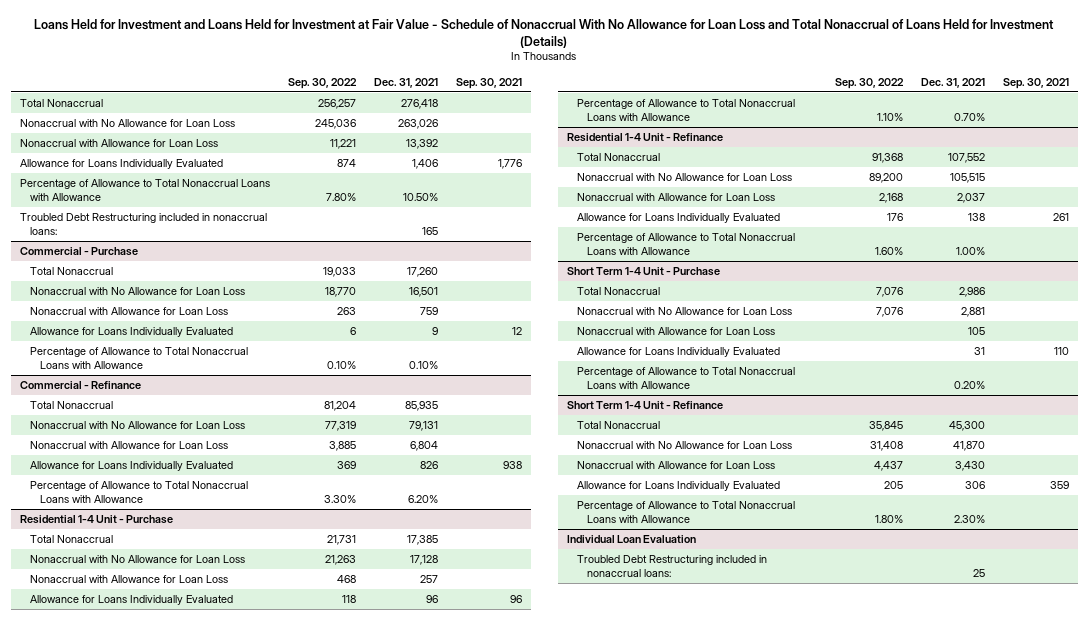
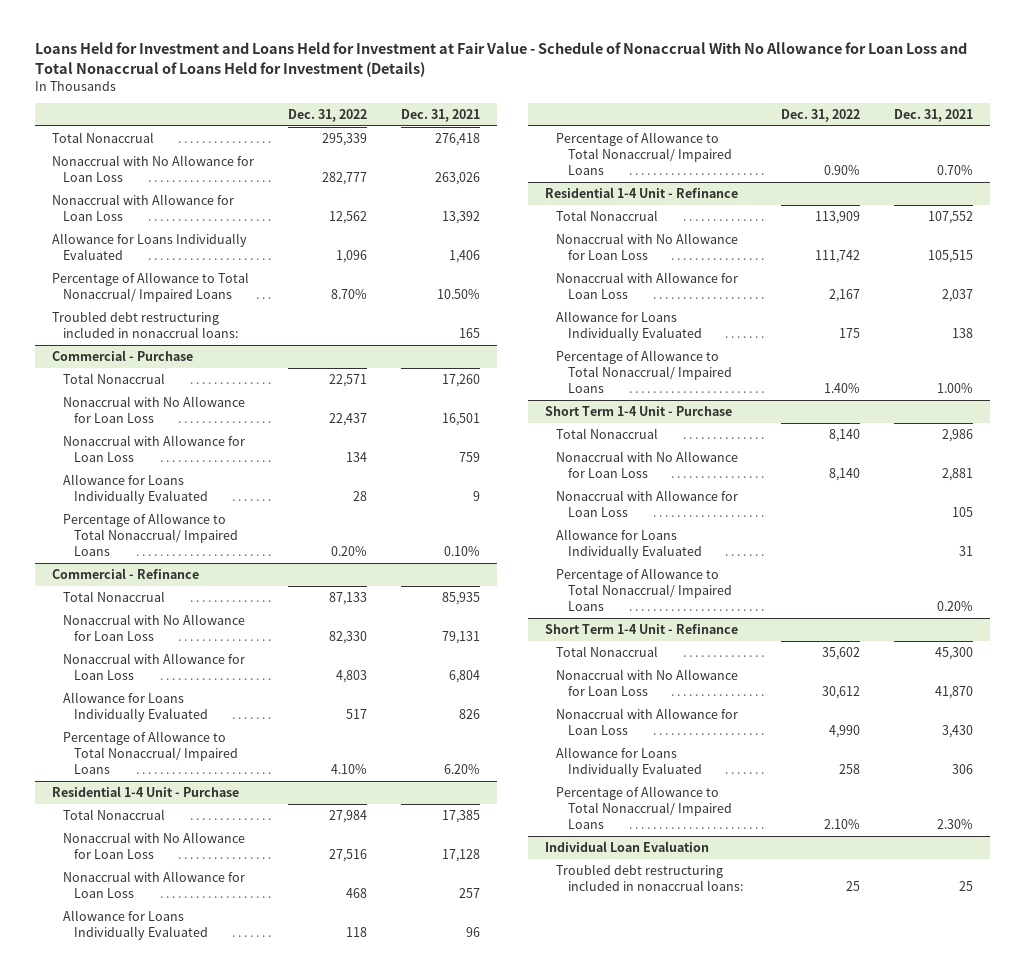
[288,77,358,89] Sep. 30, 2022 -> none
[455,77,522,89] Sep. 30, 2021 -> none
none -> [287,109,367,123] Dec. 31, 2022
[20,179,271,202] Percentage of Allowance to Total Nonaccrual Loans with Allowance -> [51,272,249,302] Percentage of Allowance to Total Nonaccrual/ Impaired Loans
[20,213,268,236] Troubled Debt Restructuring included in nonaccrual loans: -> [51,311,239,338] Troubled debt restructuring included in nonaccrual loans:
[30,347,249,370] Percentage of Allowance to Total Nonaccrual Loans with Allowance -> [63,513,239,556] Percentage of Allowance to Total Nonaccrual/ Impaired Loans
[30,481,249,504] Percentage of Allowance to Total Nonaccrual Loans with Allowance -> [63,731,239,774] Percentage of Allowance to Total Nonaccrual/ Impaired Loans
[576,99,795,122] Percentage of Allowance to Total Nonaccrual Loans with Allowance -> [556,132,732,175] Percentage of Allowance to Total Nonaccrual/ Impaired Loans
[576,233,795,256] Percentage of Allowance to Total Nonaccrual Loans with Allowance -> [556,350,732,393] Percentage of Allowance to Total Nonaccrual/ Impaired Loans
[576,367,795,390] Percentage of Allowance to Total Nonaccrual Loans with Allowance -> [556,568,732,611] Percentage of Allowance to Total Nonaccrual/ Impaired Loans
[576,501,795,524] Percentage of Allowance to Total Nonaccrual Loans with Allowance -> [556,786,732,829] Percentage of Allowance to Total Nonaccrual/ Impaired Loans
[576,555,767,578] Troubled Debt Restructuring included in nonaccrual loans: -> [556,864,743,891] Troubled debt restructuring included in nonaccrual loans:

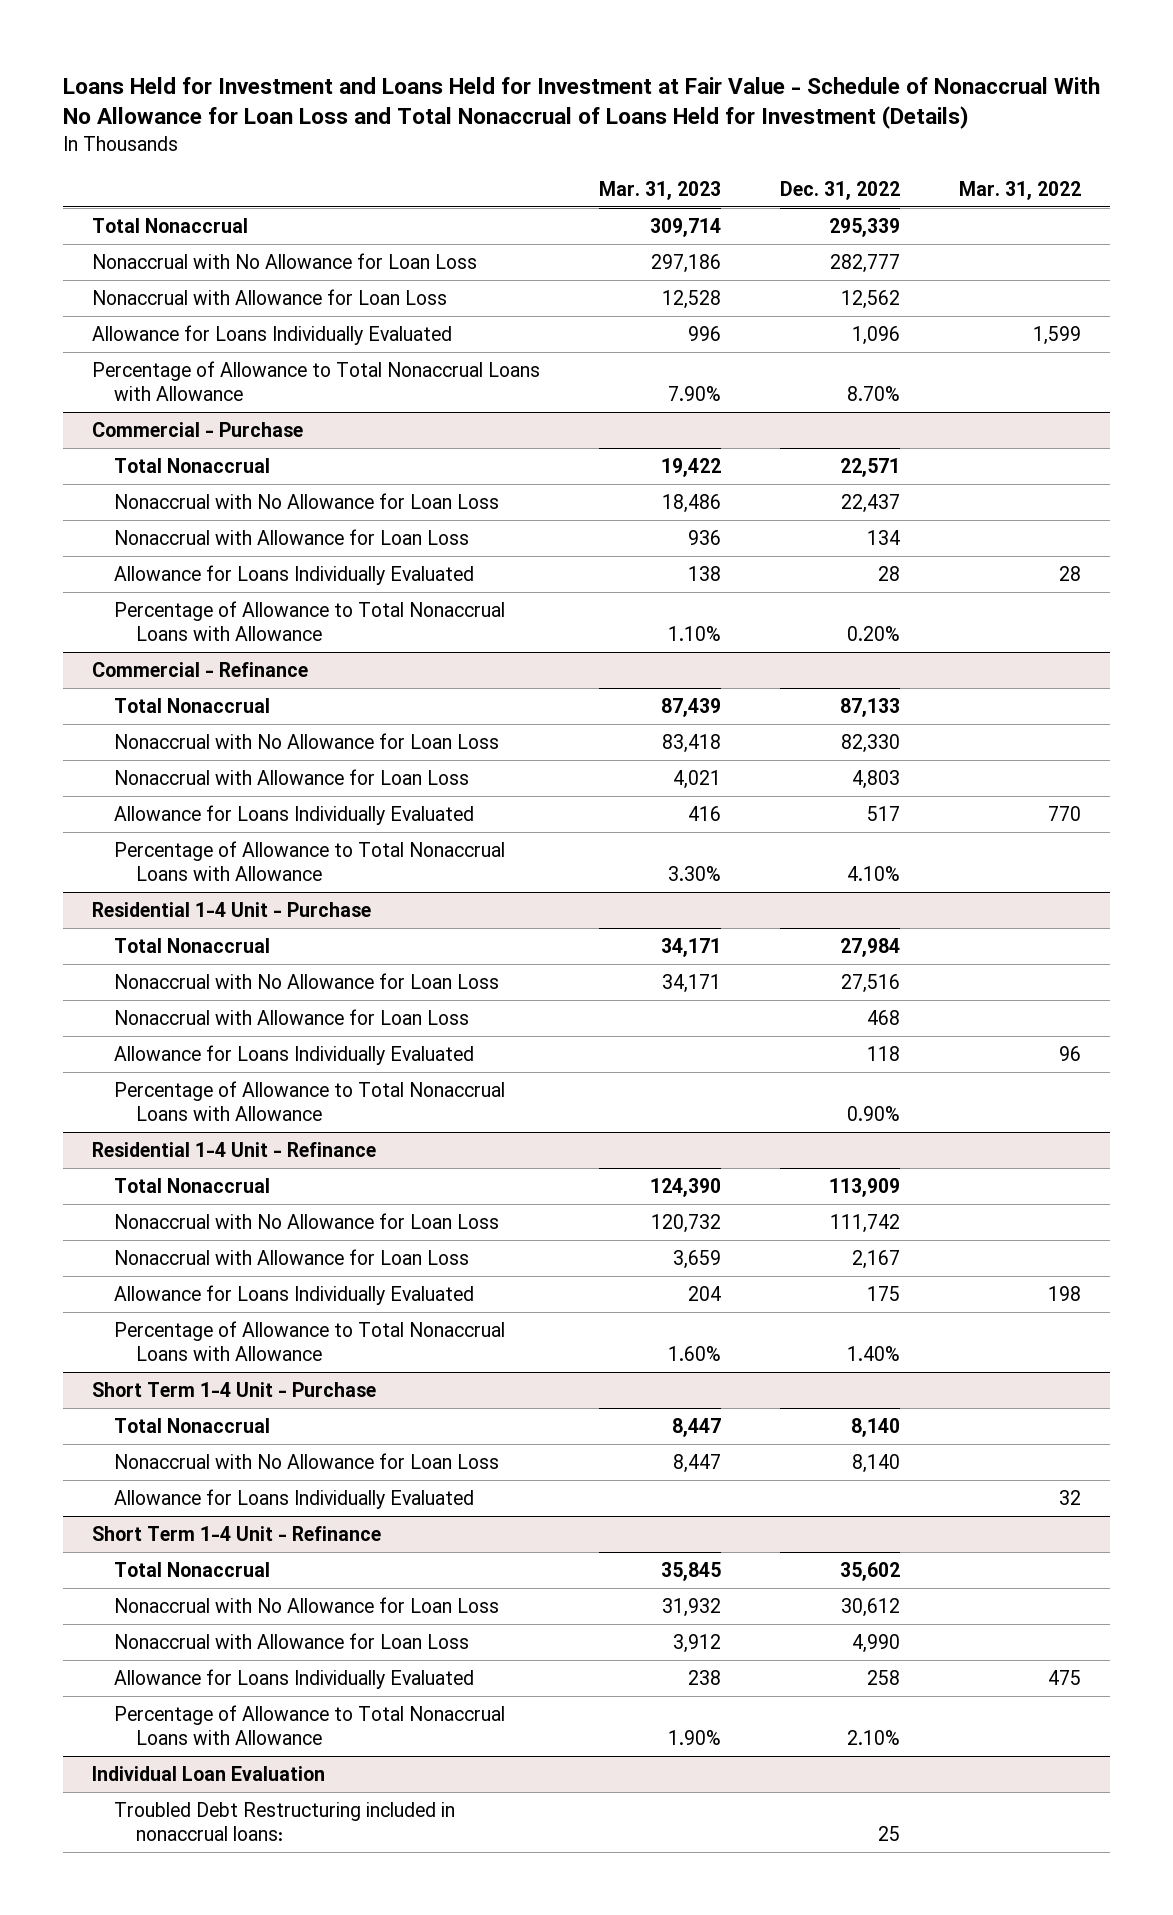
[400,109,480,123] Dec. 31, 2021 -> none
none -> [599,180,722,200] Mar. 31, 2023
none -> [958,180,1081,200] Mar. 31, 2022
[51,311,239,338] Troubled debt restructuring included in nonaccrual loans: -> none
[51,272,249,302] Percentage of Allowance to Total Nonaccrual/ Impaired Loans -> [92,361,541,401] Percentage of Allowance to Total Nonaccrual Loans with Allowance
[63,513,239,556] Percentage of Allowance to Total Nonaccrual/ Impaired Loans -> [114,601,506,641] Percentage of Allowance to Total Nonaccrual Loans with Allowance
[63,731,239,774] Percentage of Allowance to Total Nonaccrual/ Impaired Loans -> [114,841,506,881] Percentage of Allowance to Total Nonaccrual Loans with Allowance
[556,132,732,175] Percentage of Allowance to Total Nonaccrual/ Impaired Loans -> [114,1081,506,1121] Percentage of Allowance to Total Nonaccrual Loans with Allowance
[556,350,732,393] Percentage of Allowance to Total Nonaccrual/ Impaired Loans -> [114,1321,506,1361] Percentage of Allowance to Total Nonaccrual Loans with Allowance
[556,490,739,517] Nonaccrual with Allowance for Loan Loss -> none
[556,568,732,611] Percentage of Allowance to Total Nonaccrual/ Impaired Loans -> none
[556,786,732,829] Percentage of Allowance to Total Nonaccrual/ Impaired Loans -> [114,1705,506,1745] Percentage of Allowance to Total Nonaccrual Loans with Allowance
[556,864,743,891] Troubled debt restructuring included in nonaccrual loans: -> [114,1802,456,1841] Troubled Debt Restructuring included in nonaccrual loans:

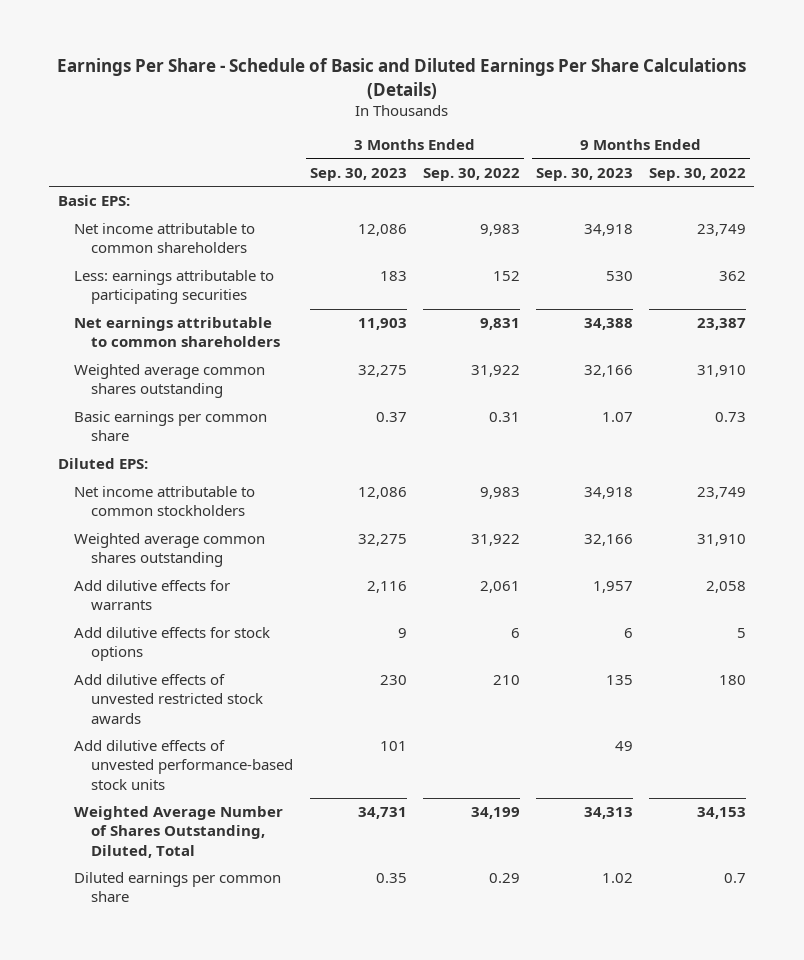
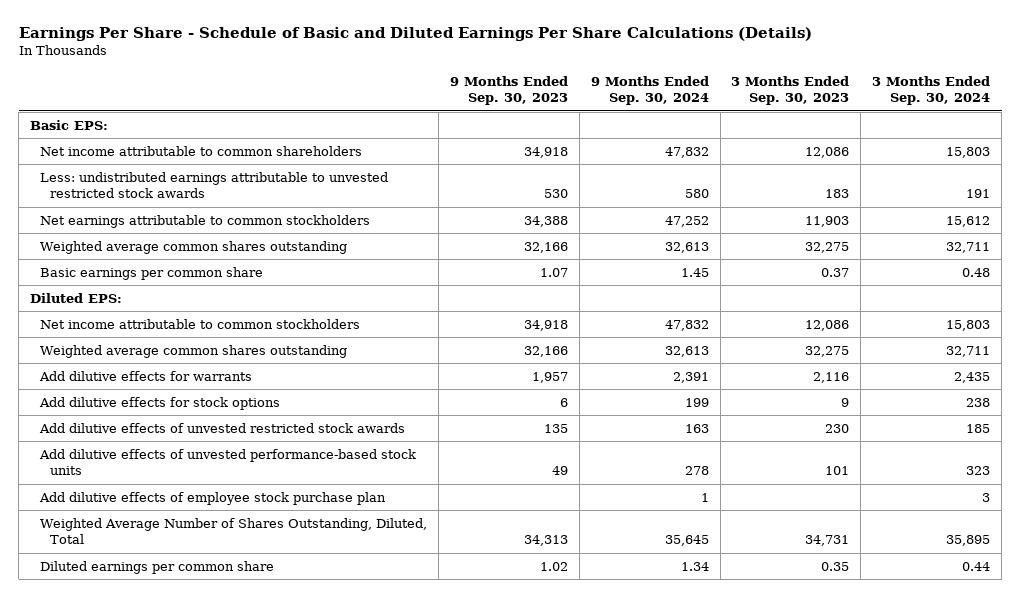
[422,167,520,181] Sep. 30, 2022 -> none
[649,167,747,181] Sep. 30, 2022 -> none
none -> [590,75,709,106] 9 Months Ended Sep. 30, 2024
none -> [872,75,991,106] 3 Months Ended Sep. 30, 2024
[74,270,275,305] Less: earnings attributable to participating securities -> [39,171,388,199] Less: undistributed earnings attributable to unvested restricted stock awards
[74,317,281,348] Net earnings attributable to common shareholders -> [39,214,370,228] Net earnings attributable to common stockholders
none -> [38,491,386,505] Add dilutive effects of employee stock purchase plan

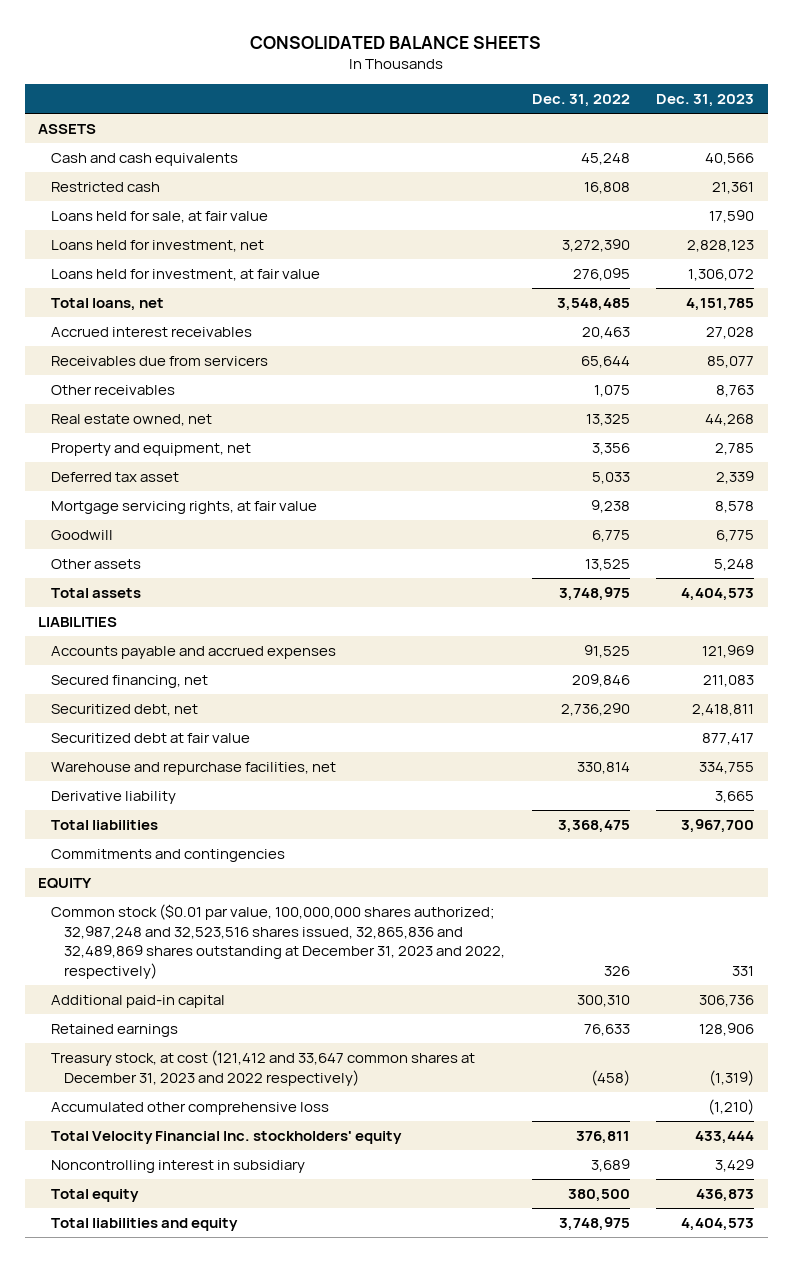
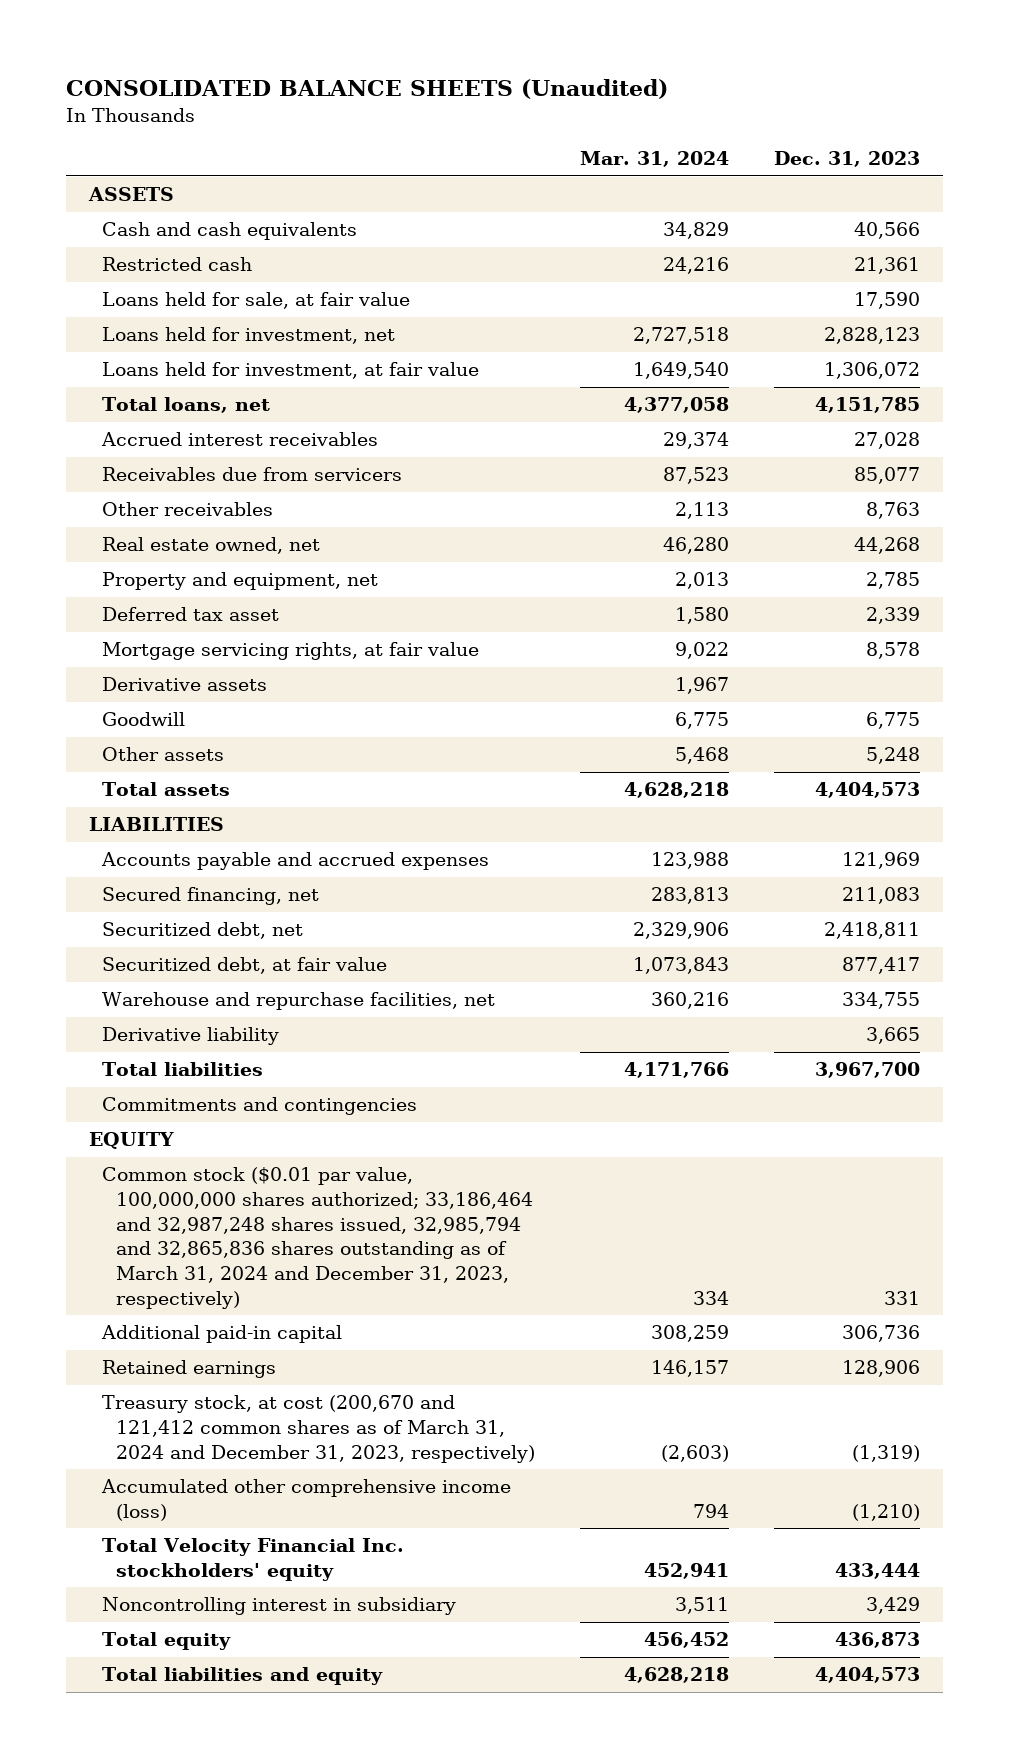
[250,35,542,49] CONSOLIDATED BALANCE SHEETS -> [66,78,669,99] CONSOLIDATED BALANCE SHEETS (Unaudited)
[531,94,630,108] Dec. 31, 2022 -> none
none -> [580,151,730,168] Mar. 31, 2024
none -> [102,677,268,692] Derivative assets
[51,733,251,744] Securitized debt at fair value -> [102,957,388,975] Securitized debt, at fair value
[51,904,505,979] Common stock ($0.01 par value, 100,000,000 shares authorized; 32,987,248 and 32,523,516 shares issued, 32,865,836 and 32,489,869 shares outstanding at December 31, 2023 and 2022, respectively) -> [102,1167,534,1309] Common stock ($0.01 par value, 100,000,000 shares authorized; 33,186,464 and 32,987,248 shares issued, 32,985,794 and 32,865,836 shares outstanding as of March 31, 2024 and December 31, 2023, respectively)
[51,1050,476,1086] Treasury stock, at cost (121,412 and 33,647 common shares at December 31, 2023 and 2022 respectively) -> [102,1395,536,1463] Treasury stock, at cost (200,670 and 121,412 common shares as of March 31, 2024 and December 31, 2023, respectively)
[51,1102,330,1116] Accumulated other comprehensive loss -> [101,1479,512,1521] Accumulated other comprehensive income (loss)

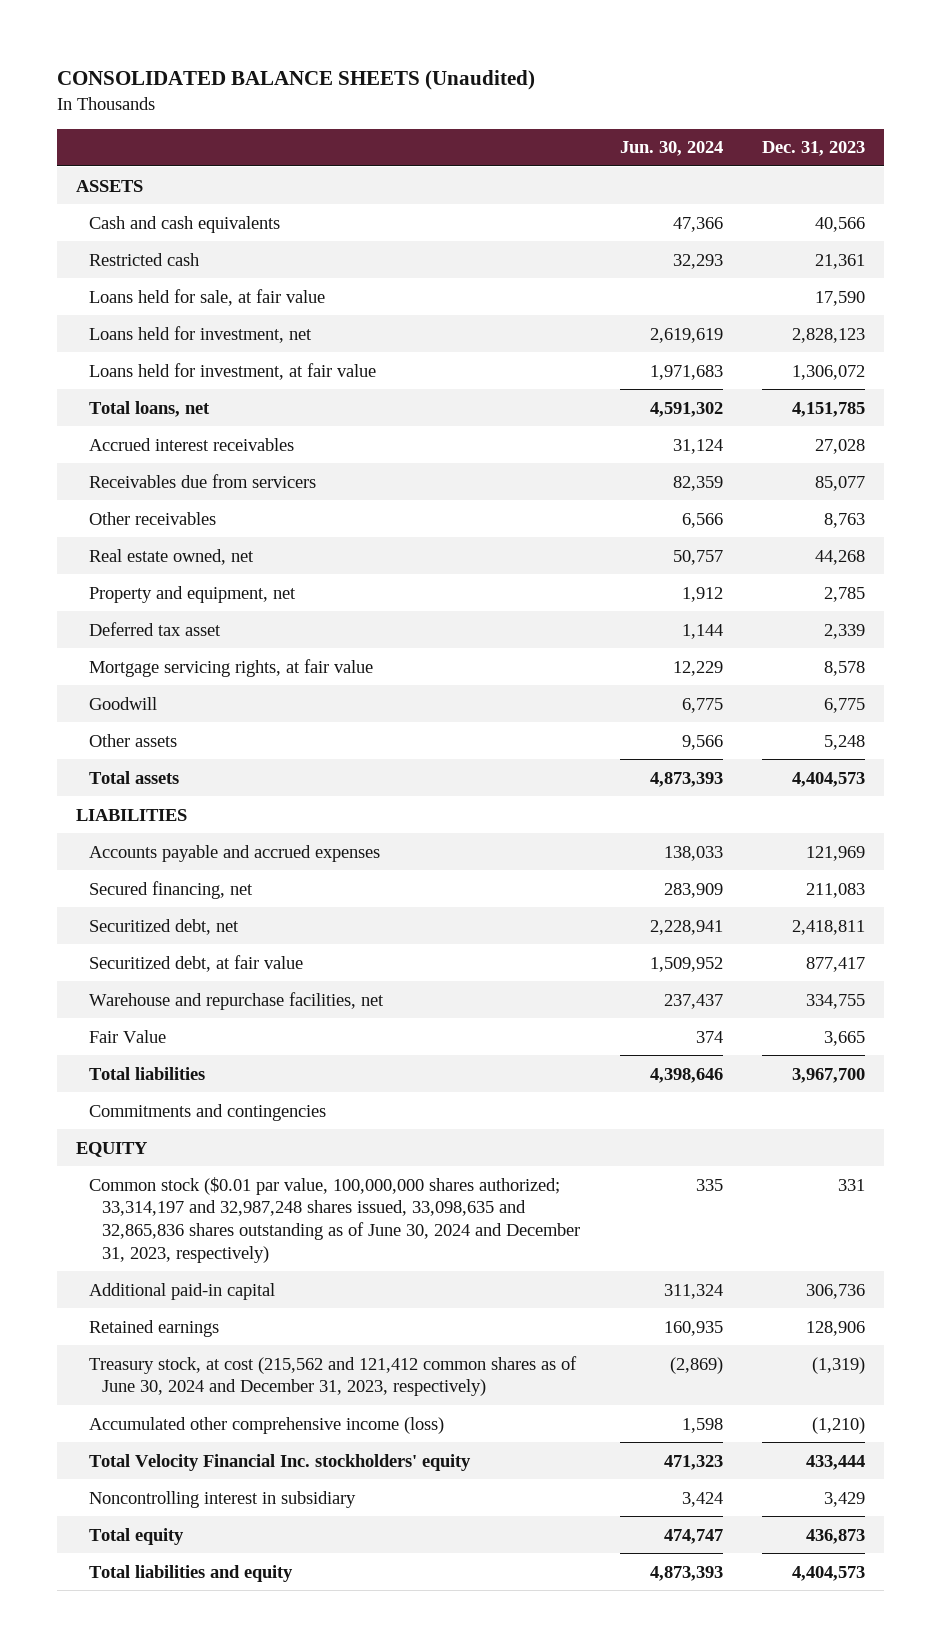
[580,151,730,168] Mar. 31, 2024 -> none
none -> [619,141,723,157] Jun. 30, 2024
[102,677,268,692] Derivative assets -> none
[102,1027,280,1046] Derivative liability -> [89,1029,167,1043] Fair Value
[102,1167,534,1309] Common stock ($0.01 par value, 100,000,000 shares authorized; 33,186,464 and 32,987,248 shares issued, 32,985,794 and 32,865,836 shares outstanding as of March 31, 2024 and December 31, 2023, respectively) -> [89,1176,581,1263] Common stock ($0.01 par value, 100,000,000 shares authorized; 33,314,197 and 32,987,248 shares issued, 33,098,635 and 32,865,836 shares outstanding as of June 30, 2024 and December 31, 2023, respectively)
[102,1395,536,1463] Treasury stock, at cost (200,670 and 121,412 common shares as of March 31, 2024 and December 31, 2023, respectively) -> [89,1355,578,1397] Treasury stock, at cost (215,562 and 121,412 common shares as of June 30, 2024 and December 31, 2023, respectively)

